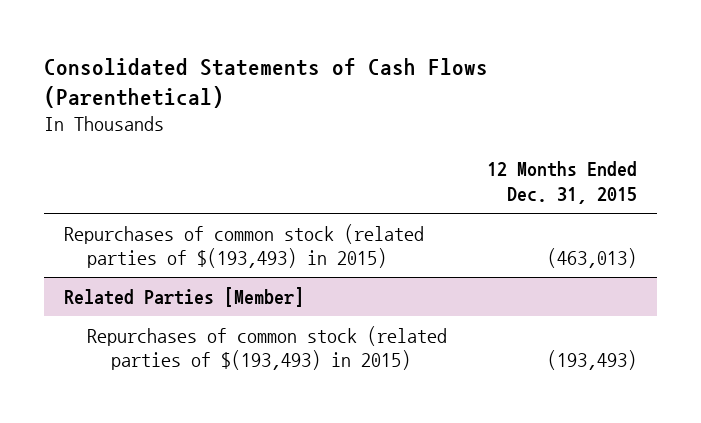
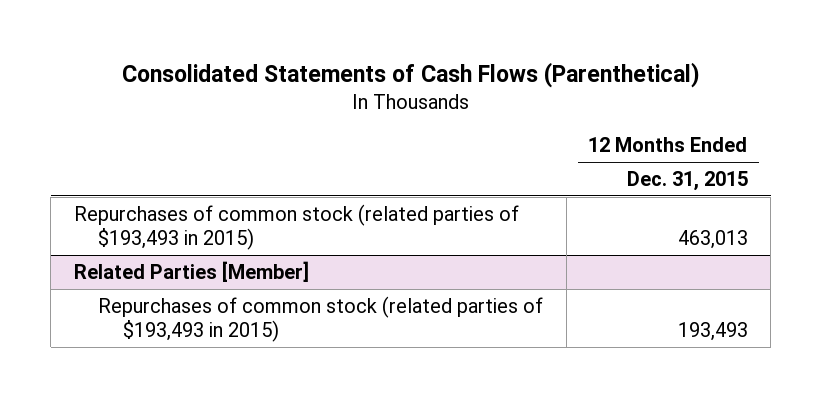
[63,223,424,269] Repurchases of common stock (related parties of $(193,493) in 2015) -> [73,203,519,250] Repurchases of common stock (related parties of $193,493 in 2015)
[547,248,638,269] (463,013) -> [677,229,748,249] 463,013
[87,325,448,371] Repurchases of common stock (related parties of $(193,493) in 2015) -> [98,295,544,342] Repurchases of common stock (related parties of $193,493 in 2015)
[547,350,638,371] (193,493) -> [677,321,748,341] 193,493

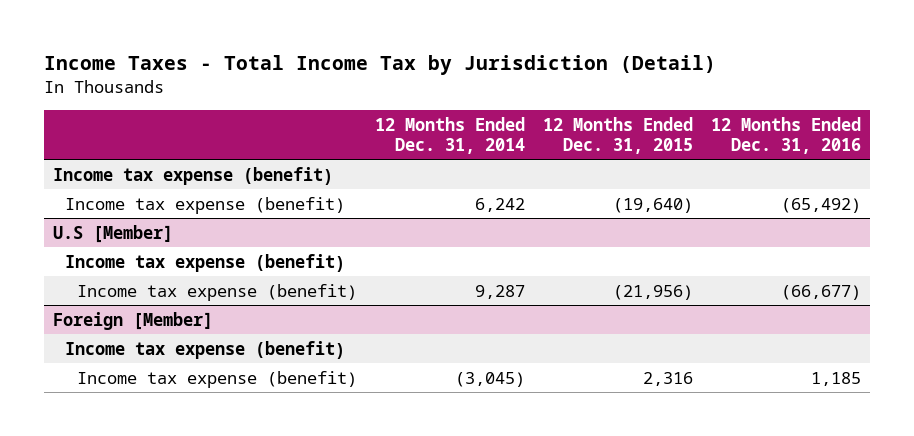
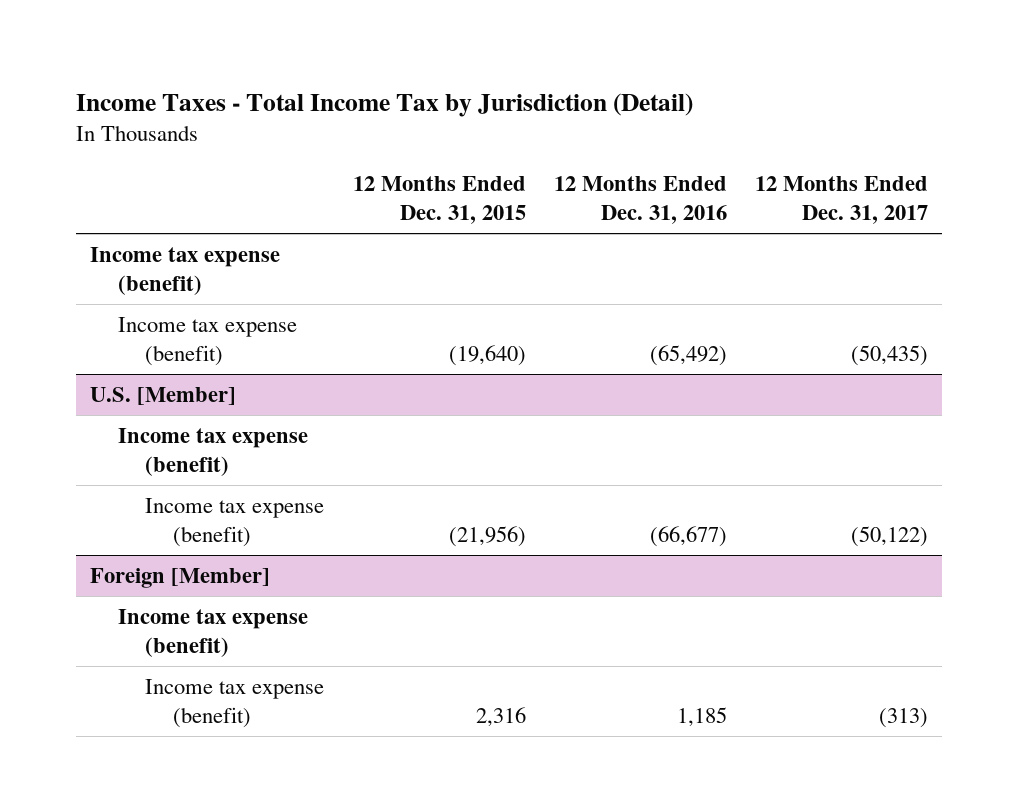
[375,116,526,154] 12 Months Ended Dec. 31, 2014 -> none
none -> [755,176,929,224] 12 Months Ended Dec. 31, 2017
[53,224,174,243] U.S [Member] -> [90,386,237,405] U.S. [Member]

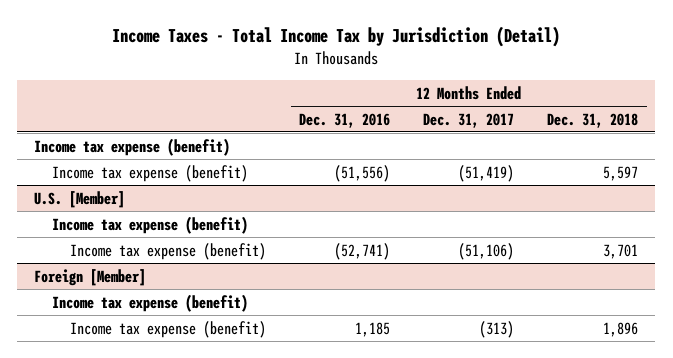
[352,176,526,224] 12 Months Ended Dec. 31, 2015 -> none
none -> [547,112,639,128] Dec. 31, 2018
[649,344,727,366] (65,492) -> [333,164,390,182] (51,556)
[851,344,929,366] (50,435) -> [458,164,515,182] (51,419)
[649,525,727,547] (66,677) -> [333,242,390,260] (52,741)
[851,525,929,547] (50,122) -> [458,242,515,260] (51,106)

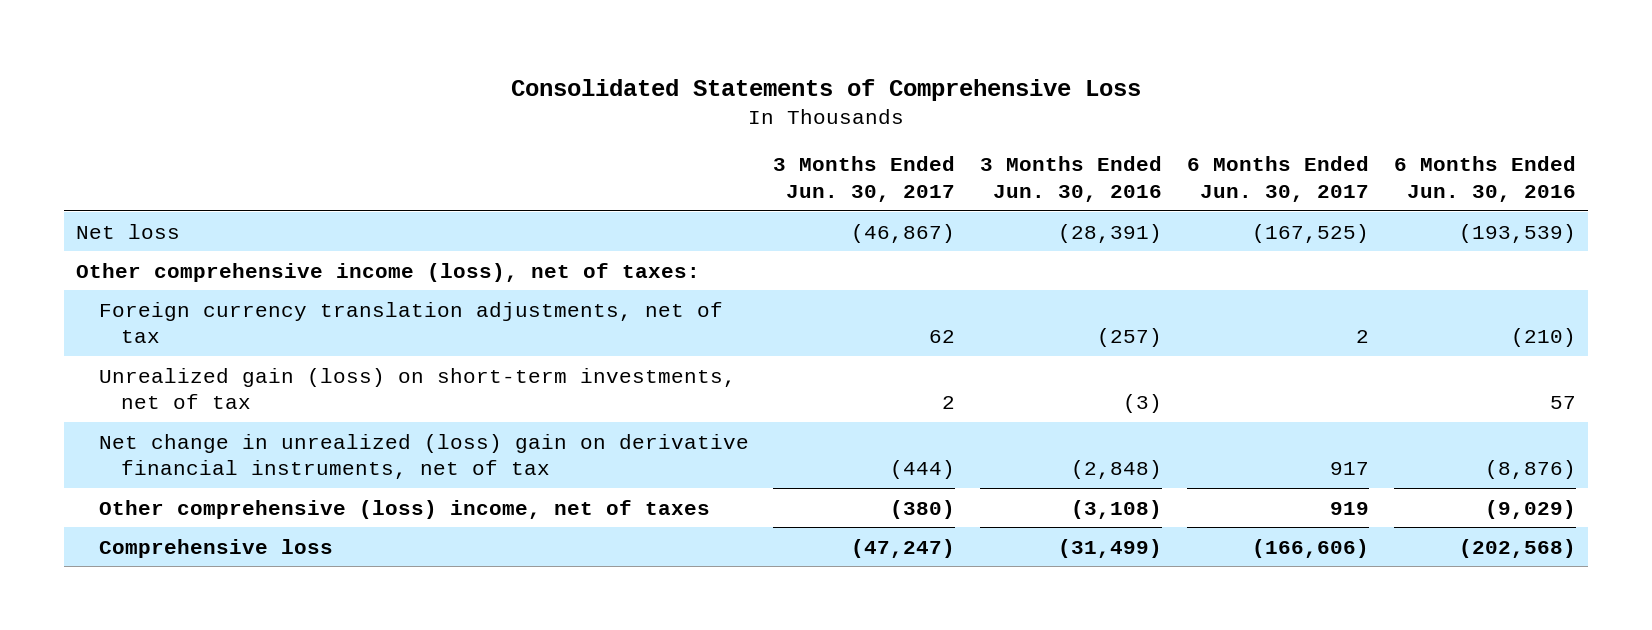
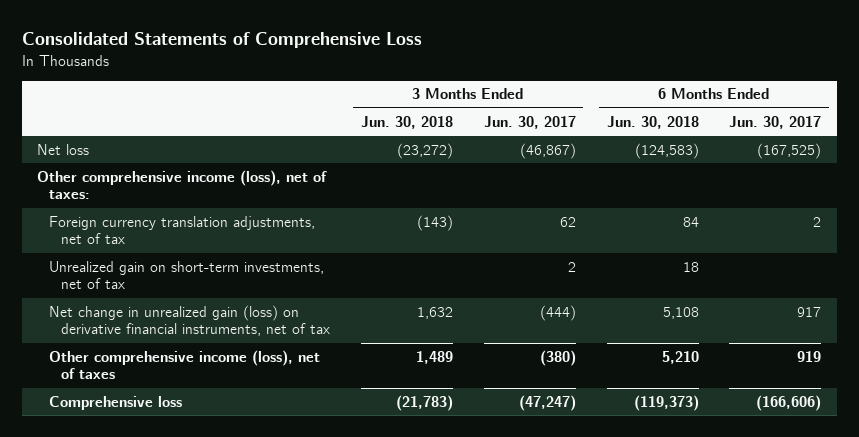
[980,156,1163,202] 3 Months Ended Jun. 30, 2016 -> none
[1393,156,1576,202] 6 Months Ended Jun. 30, 2016 -> none
none -> [360,115,453,129] Jun. 30, 2018
none -> [606,115,699,129] Jun. 30, 2018
[98,367,736,410] Unrealized gain (loss) on short-term investments, net of tax -> [49,260,325,290] Unrealized gain on short-term investments, net of tax
[98,433,749,480] Net change in unrealized (loss) gain on derivative financial instruments, net of tax -> [49,304,330,337] Net change in unrealized gain (loss) on derivative financial instruments, net of tax
[98,499,710,519] Other comprehensive (loss) income, net of taxes -> [49,349,321,380] Other comprehensive income (loss), net of taxes

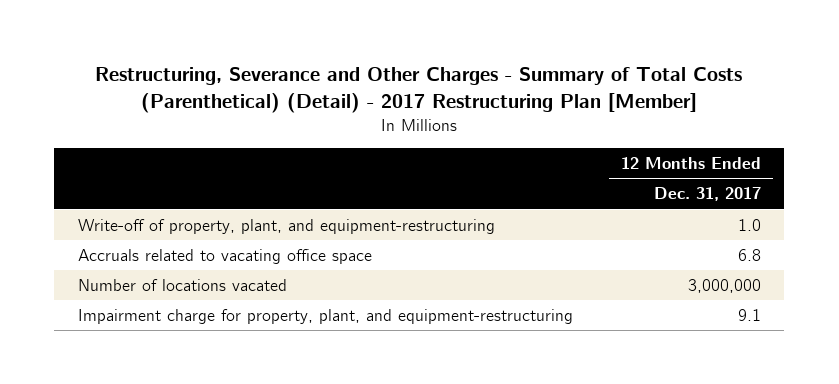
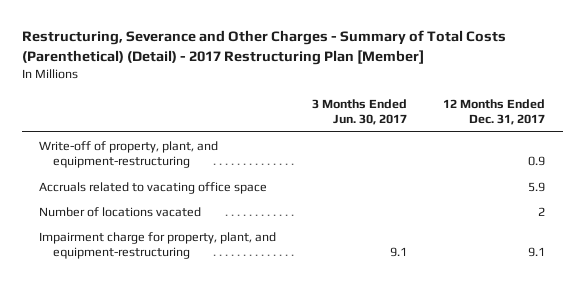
none -> [312,98,408,126] 3 Months Ended Jun. 30, 2017
[737,219,761,232] 1.0 -> [527,156,545,167] 0.9
[737,249,761,262] 6.8 -> [527,181,545,192] 5.9
[687,279,761,294] 3,000,000 -> [537,206,545,216] 2

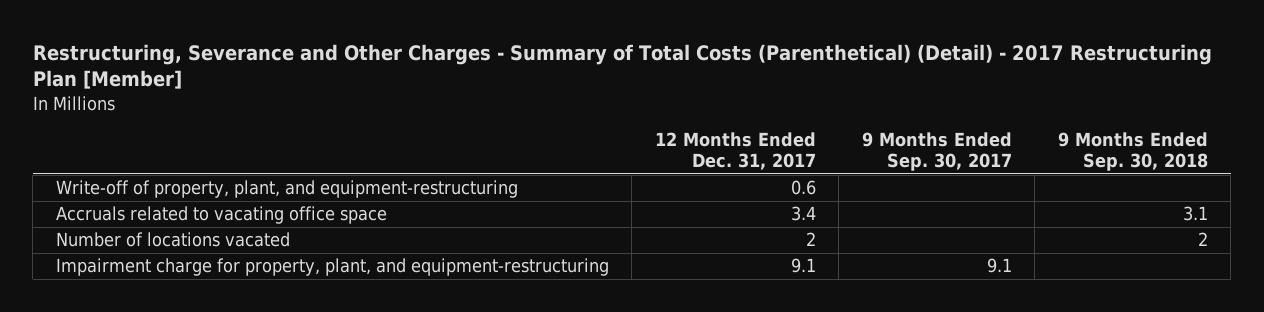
[312,98,408,126] 3 Months Ended Jun. 30, 2017 -> none
none -> [861,132,1012,171] 9 Months Ended Sep. 30, 2017
none -> [1057,132,1208,171] 9 Months Ended Sep. 30, 2018
[527,156,545,167] 0.9 -> [790,180,816,196] 0.6
[527,181,545,192] 5.9 -> [790,206,816,222] 3.4

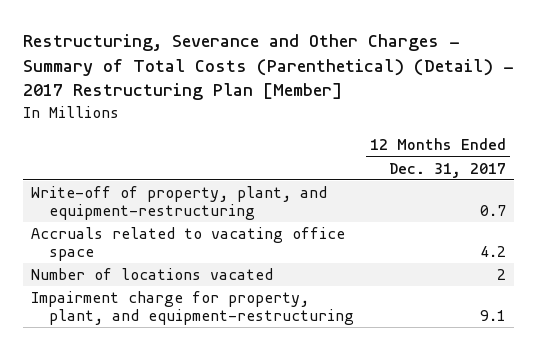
[861,132,1012,171] 9 Months Ended Sep. 30, 2017 -> none
[1057,132,1208,171] 9 Months Ended Sep. 30, 2018 -> none
[790,180,816,196] 0.6 -> [479,205,506,217] 0.7
[790,206,816,222] 3.4 -> [479,246,506,258] 4.2

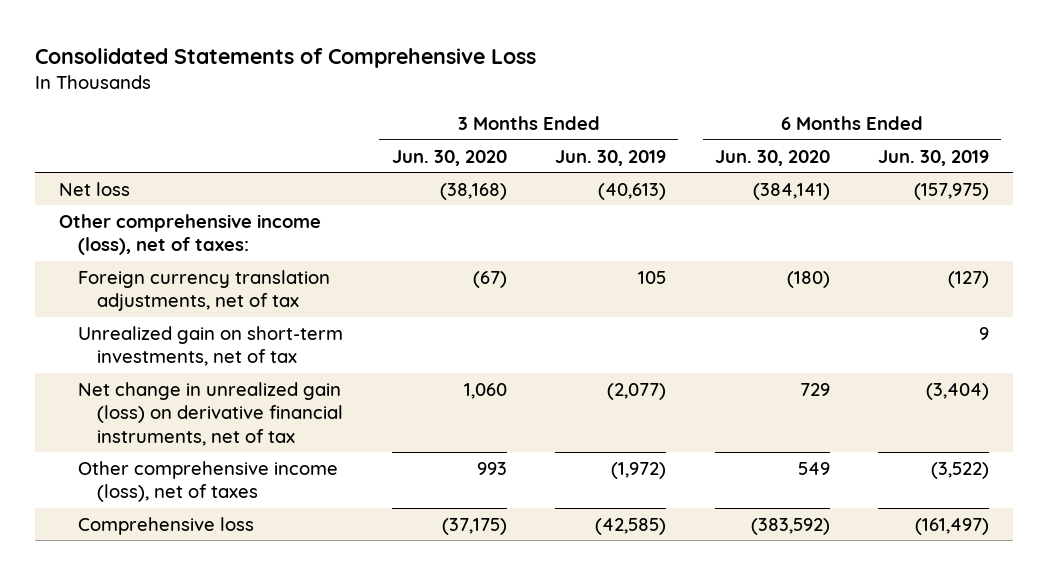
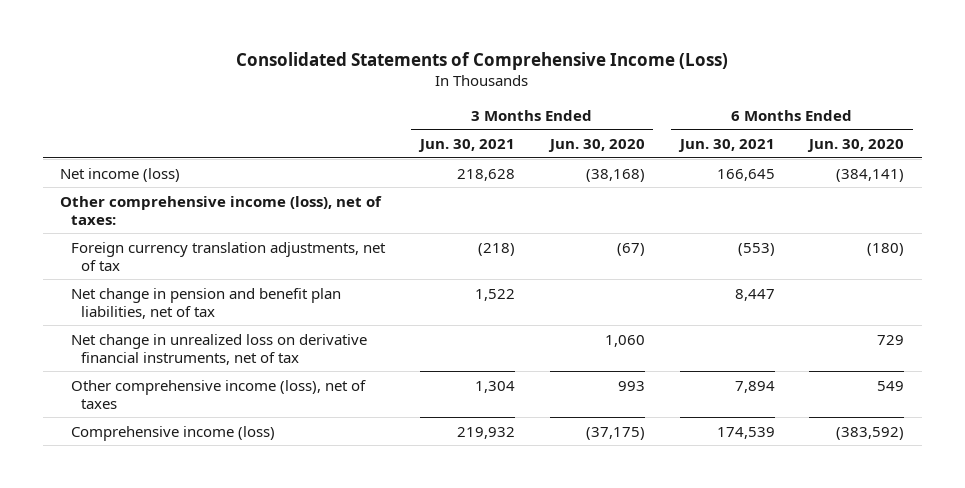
[34,47,536,68] Consolidated Statements of Comprehensive Loss -> [236,52,729,71] Consolidated Statements of Comprehensive Income (Loss)
[555,149,667,166] Jun. 30, 2019 -> none
[878,149,990,166] Jun. 30, 2019 -> none
none -> [417,138,515,152] Jun. 30, 2021
none -> [677,138,775,152] Jun. 30, 2021
[59,181,131,196] Net loss -> [60,167,181,182] Net income (loss)
[78,325,344,367] Unrealized gain on short-term investments, net of tax -> none
none -> [70,287,341,319] Net change in pension and benefit plan liabilities, net of tax
[78,381,344,446] Net change in unrealized gain (loss) on derivative financial instruments, net of tax -> [70,333,367,365] Net change in unrealized loss on derivative financial instruments, net of tax
[78,516,255,535] Comprehensive loss -> [70,425,275,441] Comprehensive income (loss)

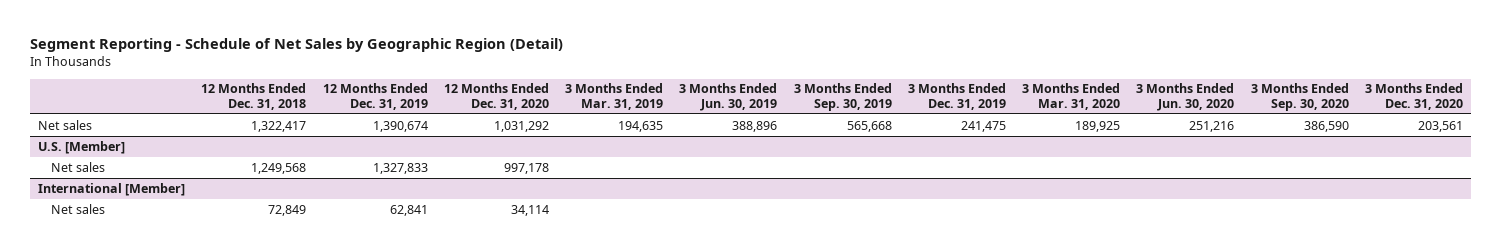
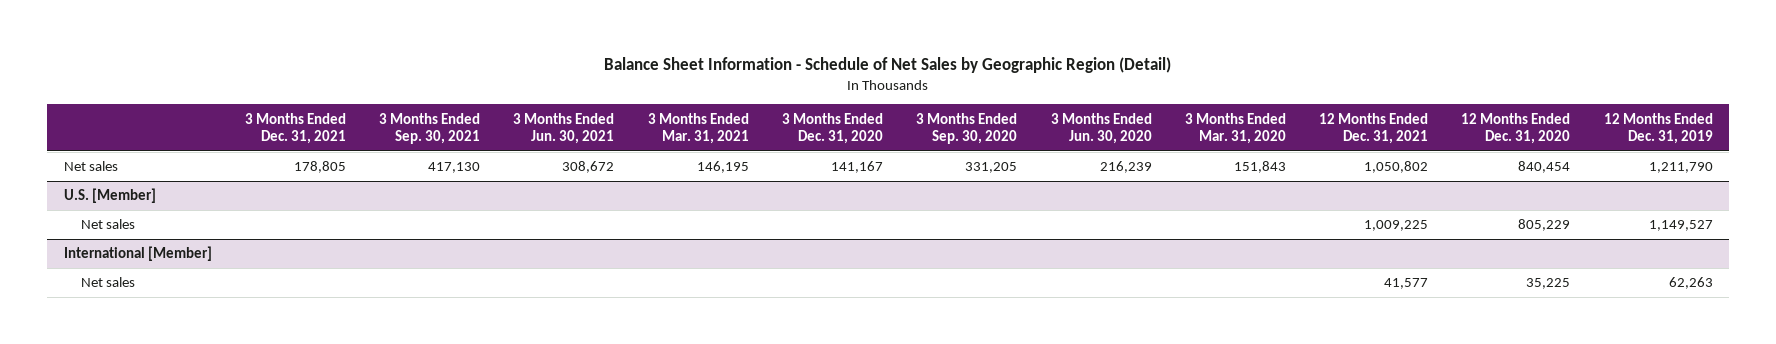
[29,38,563,53] Segment Reporting - Schedule of Net Sales by Geographic Region (Detail) -> [604,56,1172,73] Balance Sheet Information - Schedule of Net Sales by Geographic Region (Detail)
[201,83,307,110] 12 Months Ended Dec. 31, 2018 -> none
[565,83,664,110] 3 Months Ended Mar. 31, 2019 -> none
[679,83,778,111] 3 Months Ended Jun. 30, 2019 -> none
[793,83,892,111] 3 Months Ended Sep. 30, 2019 -> none
[907,83,1006,110] 3 Months Ended Dec. 31, 2019 -> none
none -> [244,112,346,145] 3 Months Ended Dec. 31, 2021
none -> [379,112,481,145] 3 Months Ended Sep. 30, 2021
none -> [513,112,615,145] 3 Months Ended Jun. 30, 2021
none -> [647,112,749,145] 3 Months Ended Mar. 31, 2021
none -> [1319,112,1429,145] 12 Months Ended Dec. 31, 2021
[372,120,428,132] 1,390,674 -> [1648,162,1713,174] 1,211,790
[493,120,549,132] 1,031,292 -> [1518,161,1571,174] 840,454
[1075,120,1121,132] 189,925 -> [1233,161,1286,174] 151,843
[1189,120,1235,132] 251,216 -> [1099,161,1152,174] 216,239
[1303,120,1349,132] 386,590 -> [965,162,1018,174] 331,205
[1417,120,1463,132] 203,561 -> [830,161,883,174] 141,167
[372,162,428,174] 1,327,833 -> [1648,220,1713,232] 1,149,527
[503,162,549,174] 997,178 -> [1518,219,1571,232] 805,229
[389,204,428,216] 62,841 -> [1668,277,1713,290] 62,263
[510,204,549,216] 34,114 -> [1526,278,1571,290] 35,225

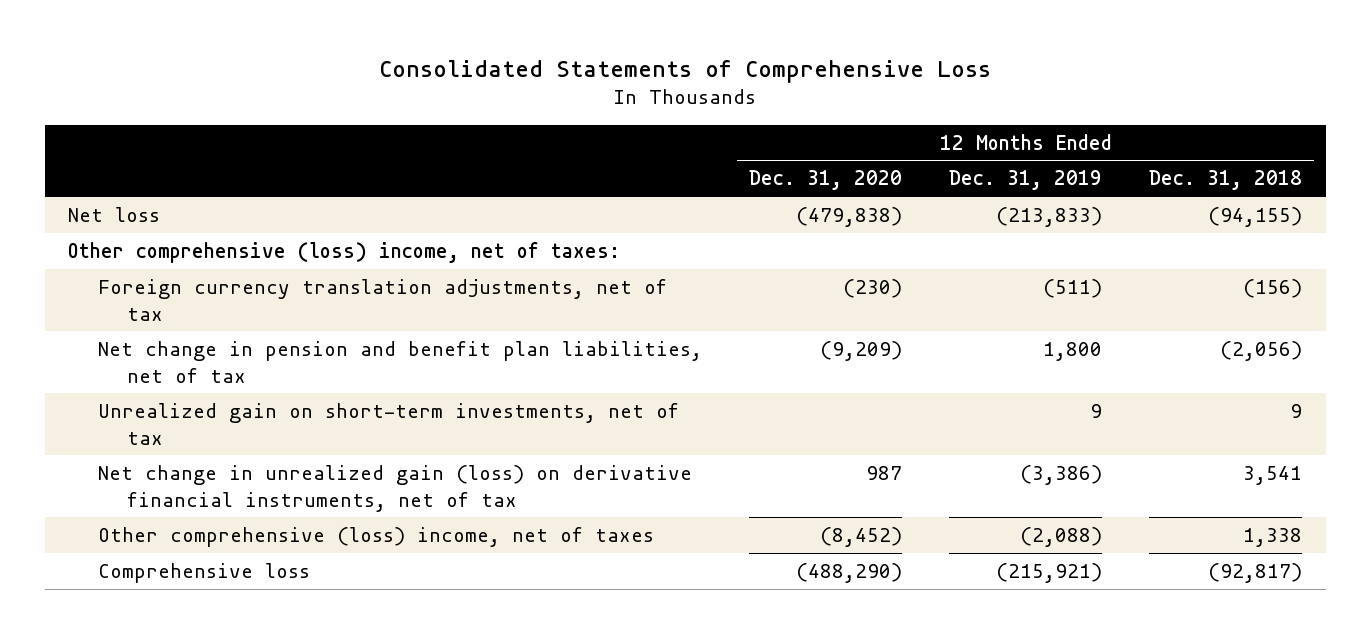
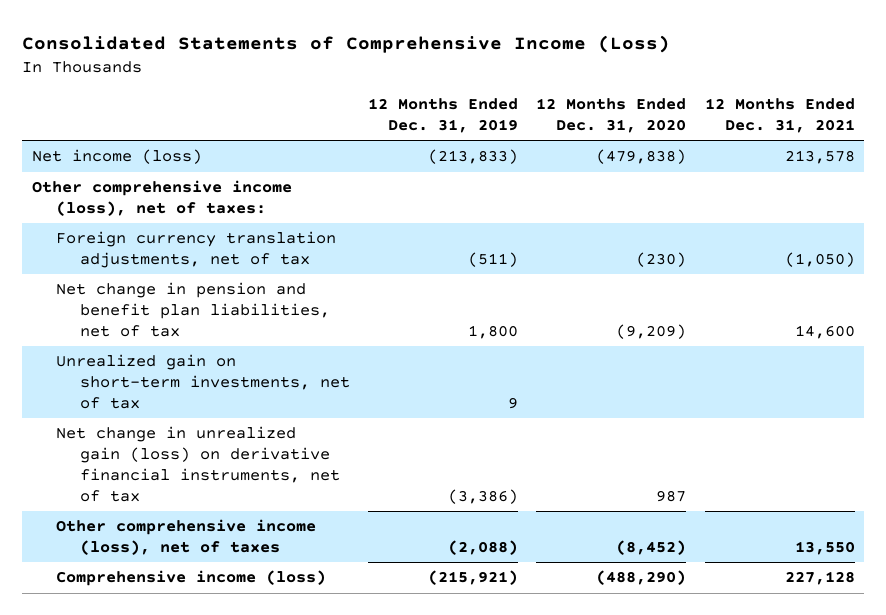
[379,59,992,83] Consolidated Statements of Comprehensive Loss -> [22,34,671,53] Consolidated Statements of Comprehensive Income (Loss)
[1149,170,1303,191] Dec. 31, 2018 -> none
none -> [704,98,855,133] 12 Months Ended Dec. 31, 2021
[68,206,161,222] Net loss -> [31,149,202,165] Net income (loss)
[68,241,621,263] Other comprehensive (loss) income, net of taxes: -> [31,180,292,217] Other comprehensive income (loss), net of taxes:
[97,526,654,547] Other comprehensive (loss) income, net of taxes -> [55,519,316,556] Other comprehensive income (loss), net of taxes
[97,562,310,583] Comprehensive loss -> [55,570,326,587] Comprehensive income (loss)

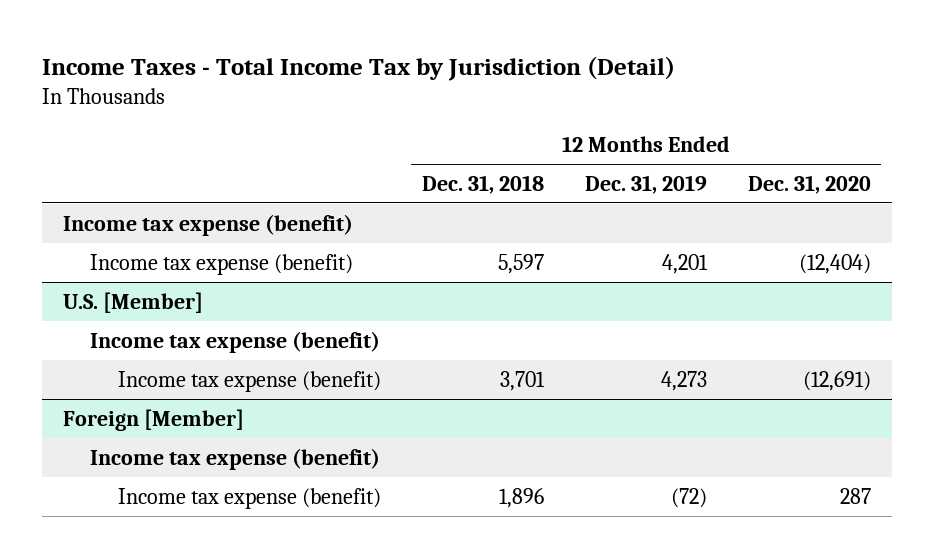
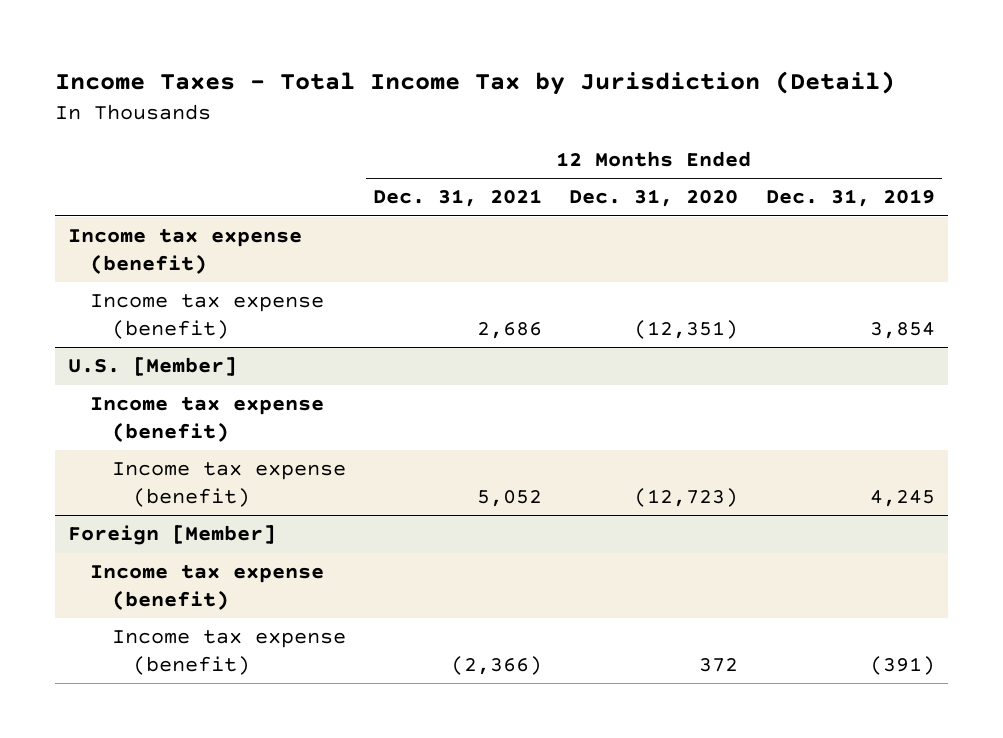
[421,174,544,194] Dec. 31, 2018 -> none
none -> [373,189,543,208] Dec. 31, 2021
[661,253,708,274] 4,201 -> [869,321,935,339] 3,854
[799,253,872,274] (12,404) -> [634,319,739,339] (12,351)
[660,370,707,391] 4,273 -> [869,489,935,507] 4,245
[803,370,872,391] (12,691) -> [634,487,739,507] (12,723)
[670,487,707,508] (72) -> [869,655,935,675] (391)
[840,487,872,504] 287 -> [699,657,739,672] 372

